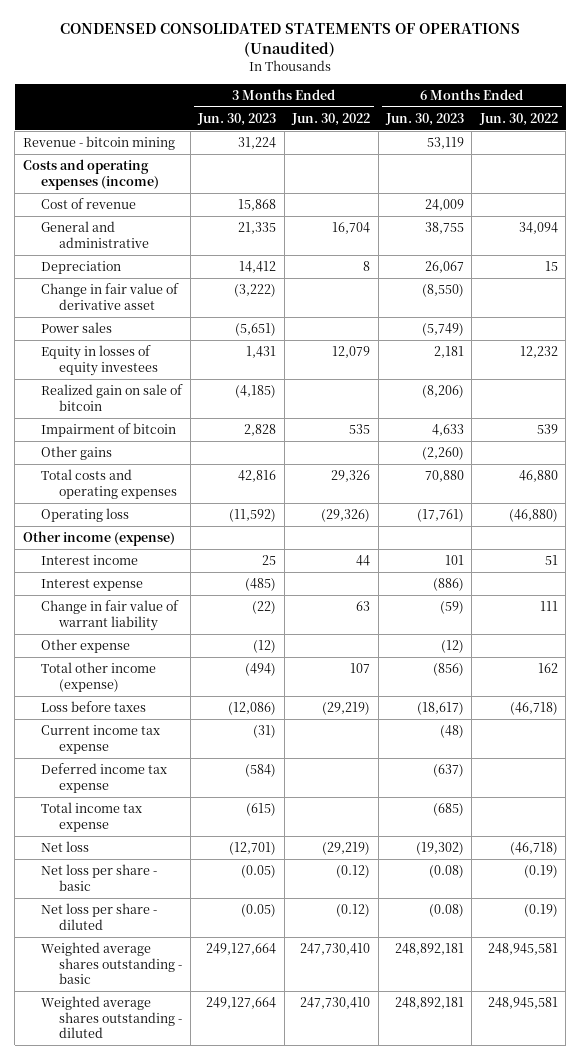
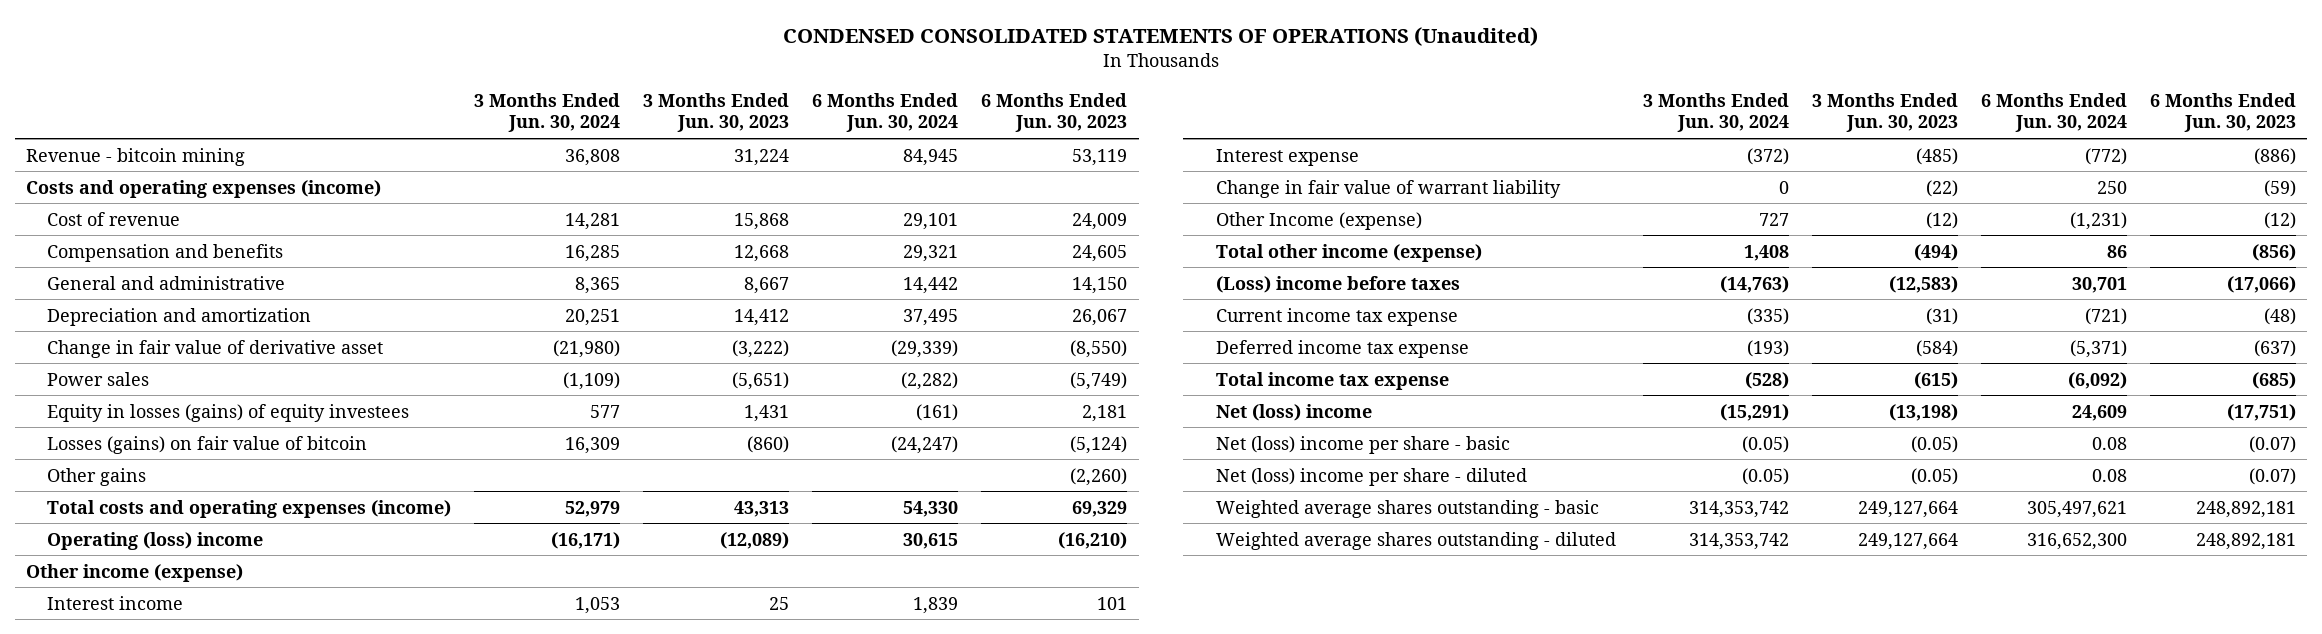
[291,112,371,126] Jun. 30, 2022 -> none
[478,112,558,126] Jun. 30, 2022 -> none
none -> [474,93,621,133] 3 Months Ended Jun. 30, 2024
none -> [812,93,959,133] 6 Months Ended Jun. 30, 2024
none -> [47,243,284,262] Compensation and benefits
[238,222,277,235] 21,335 -> [744,276,790,294] 8,667
[424,222,464,235] 38,755 -> [1072,276,1128,294] 14,150
[40,261,121,275] Depreciation -> [47,307,312,326] Depreciation and amortization
[40,384,183,411] Realized gain on sale of bitcoin -> none
[40,423,176,438] Impairment of bitcoin -> none
[40,345,159,376] Equity in losses of equity investees -> [47,403,410,422] Equity in losses (gains) of equity investees
none -> [47,435,368,454] Losses (gains) on fair value of bitcoin
[40,469,178,499] Total costs and operating expenses -> [47,499,452,518] Total costs and operating expenses (income)
[238,470,277,483] 42,816 -> [734,500,790,517] 43,313
[424,470,464,483] 70,880 -> [1072,500,1128,517] 69,329
[40,508,129,523] Operating loss -> [47,531,264,550] Operating (loss) income
[229,509,277,523] (11,592) -> [720,531,790,549] (12,089)
[416,509,464,523] (17,761) -> [1058,531,1128,549] (16,210)
[40,639,130,654] Other expense -> [1215,211,1422,230] Other Income (expense)
[40,701,146,713] Loss before taxes -> [1215,275,1460,293] (Loss) income before taxes
[228,702,277,716] (12,086) -> [1888,275,1958,293] (12,583)
[416,702,464,716] (18,617) -> [2226,275,2296,293] (17,066)
[40,841,89,853] Net loss -> [1215,403,1372,421] Net (loss) income
[229,842,277,856] (12,701) -> [1888,403,1958,421] (13,198)
[415,842,464,856] (19,302) -> [2226,403,2296,421] (17,751)
[40,864,157,891] Net loss per share - basic -> [1215,435,1510,454] Net (loss) income per share - basic
[428,865,464,879] (0.08) -> [2248,435,2296,453] (0.07)
[40,903,157,930] Net loss per share - diluted -> [1215,467,1527,486] Net (loss) income per share - diluted
[428,904,464,918] (0.08) -> [2248,467,2296,485] (0.07)

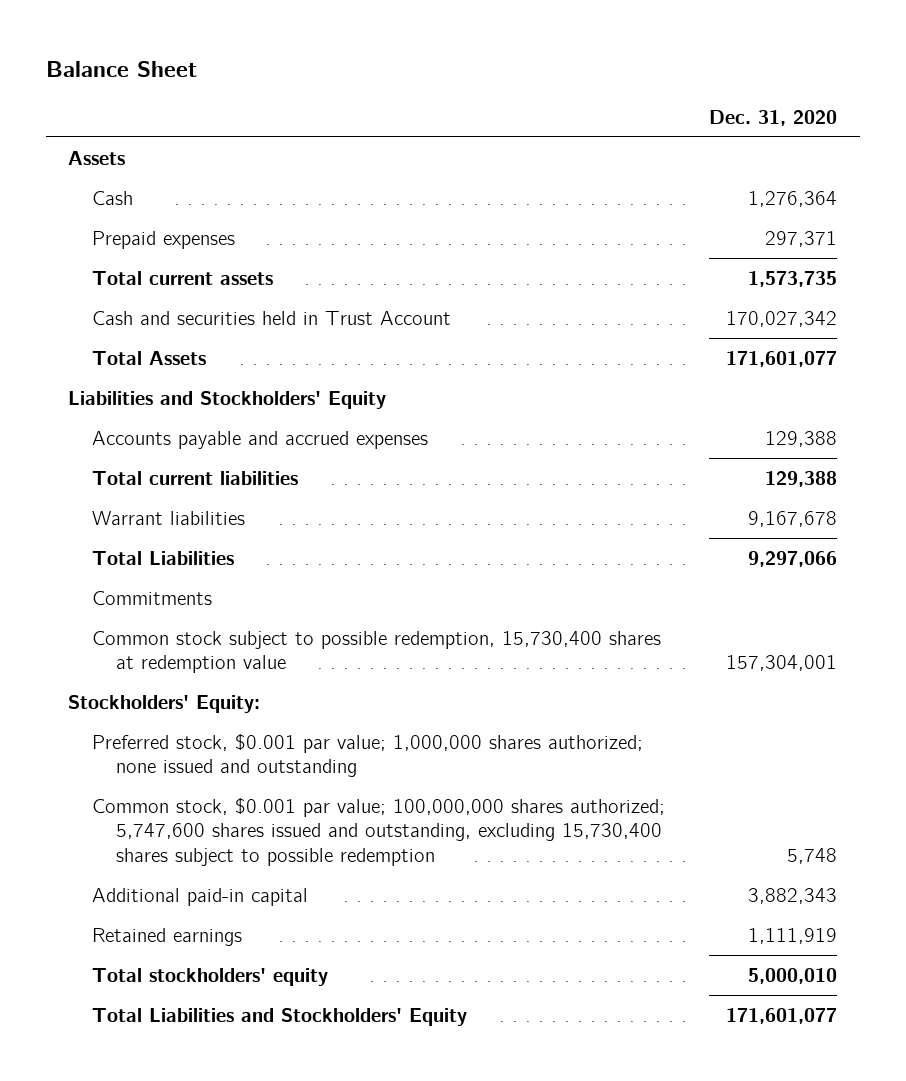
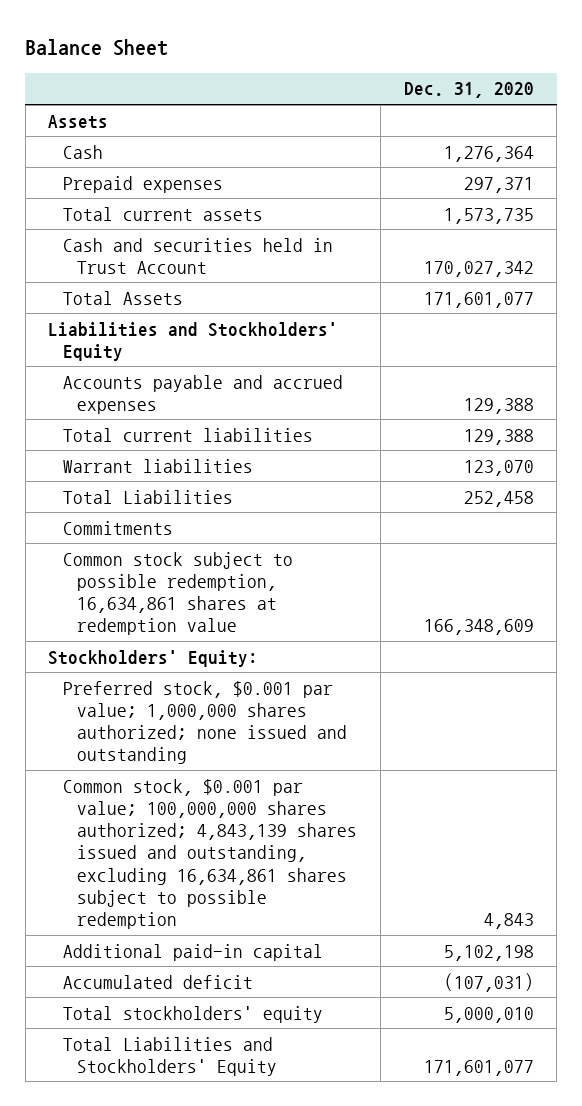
[748,510,838,527] 9,167,678 -> [463,459,534,476] 123,070
[748,550,838,567] 9,297,066 -> [463,490,534,507] 252,458
[92,630,662,674] Common stock subject to possible redemption, 15,730,400 shares at redemption value -> [62,551,293,636] Common stock subject to possible redemption, 16,634,861 shares at redemption value
[726,655,838,672] 157,304,001 -> [423,619,534,636] 166,348,609
[92,927,243,946] Retained earnings -> none
[92,797,666,866] Common stock, $0.001 par value; 100,000,000 shares authorized; 5,747,600 shares issued and outstanding, excluding 15,730,400 shares subject to possible redemption -> [62,778,358,930] Common stock, $0.001 par value; 100,000,000 shares authorized; 4,843,139 shares issued and outstanding, excluding 16,634,861 shares subject to possible redemption
[787,847,838,864] 5,748 -> [483,913,534,930] 4,843
[748,887,838,904] 3,882,343 -> [443,944,534,961] 5,102,198
none -> [62,974,253,989] Accumulated deficit

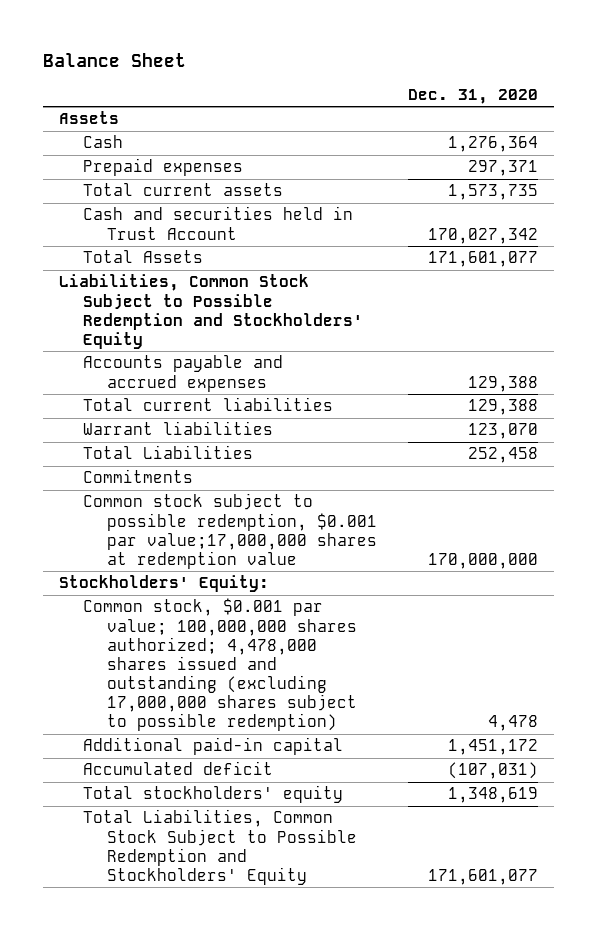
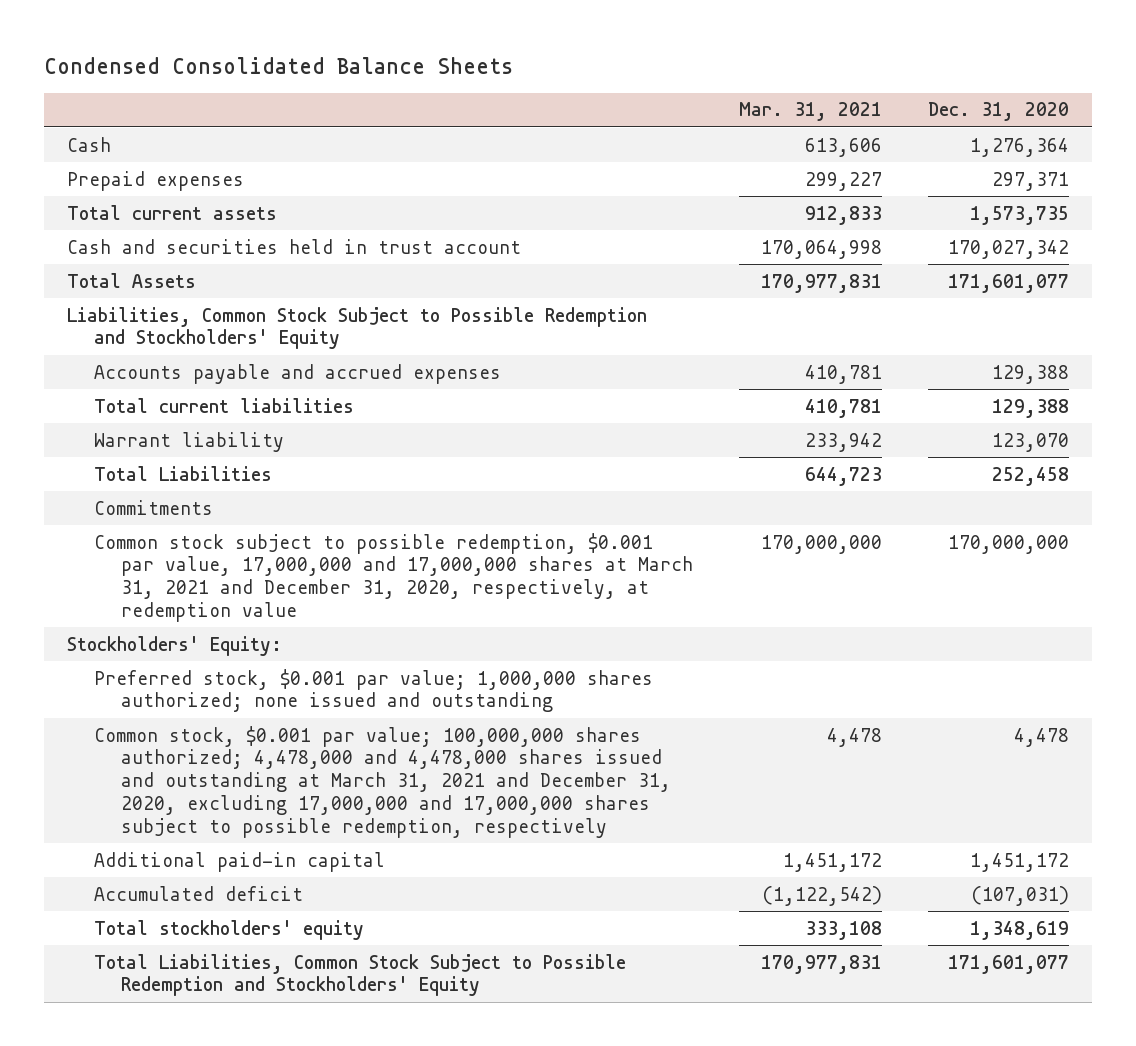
[42,53,186,68] Balance Sheet -> [43,56,513,74] Condensed Consolidated Balance Sheets
none -> [739,102,883,122] Mar. 31, 2021
[58,111,119,125] Assets -> none
[82,206,353,240] Cash and securities held in Trust Account -> [66,238,521,254] Cash and securities held in trust account
[82,421,273,436] Warrant liabilities -> [94,431,285,452] Warrant liability
[82,493,377,569] Common stock subject to possible redemption, $0.001 par value;17,000,000 shares at redemption value -> [94,532,694,622] Common stock subject to possible redemption, $0.001 par value, 17,000,000 and 17,000,000 shares at March 31, 2021 and December 31, 2020, respectively, at redemption value
none -> [94,668,654,713] Preferred stock, $0.001 par value; 1,000,000 shares authorized; none issued and outstanding
[82,598,357,732] Common stock, $0.001 par value; 100,000,000 shares authorized; 4,478,000 shares issued and outstanding (excluding 17,000,000 shares subject to possible redemption) -> [94,725,672,838] Common stock, $0.001 par value; 100,000,000 shares authorized; 4,478,000 and 4,478,000 shares issued and outstanding at March 31, 2021 and December 31, 2020, excluding 17,000,000 and 17,000,000 shares subject to possible redemption, respectively

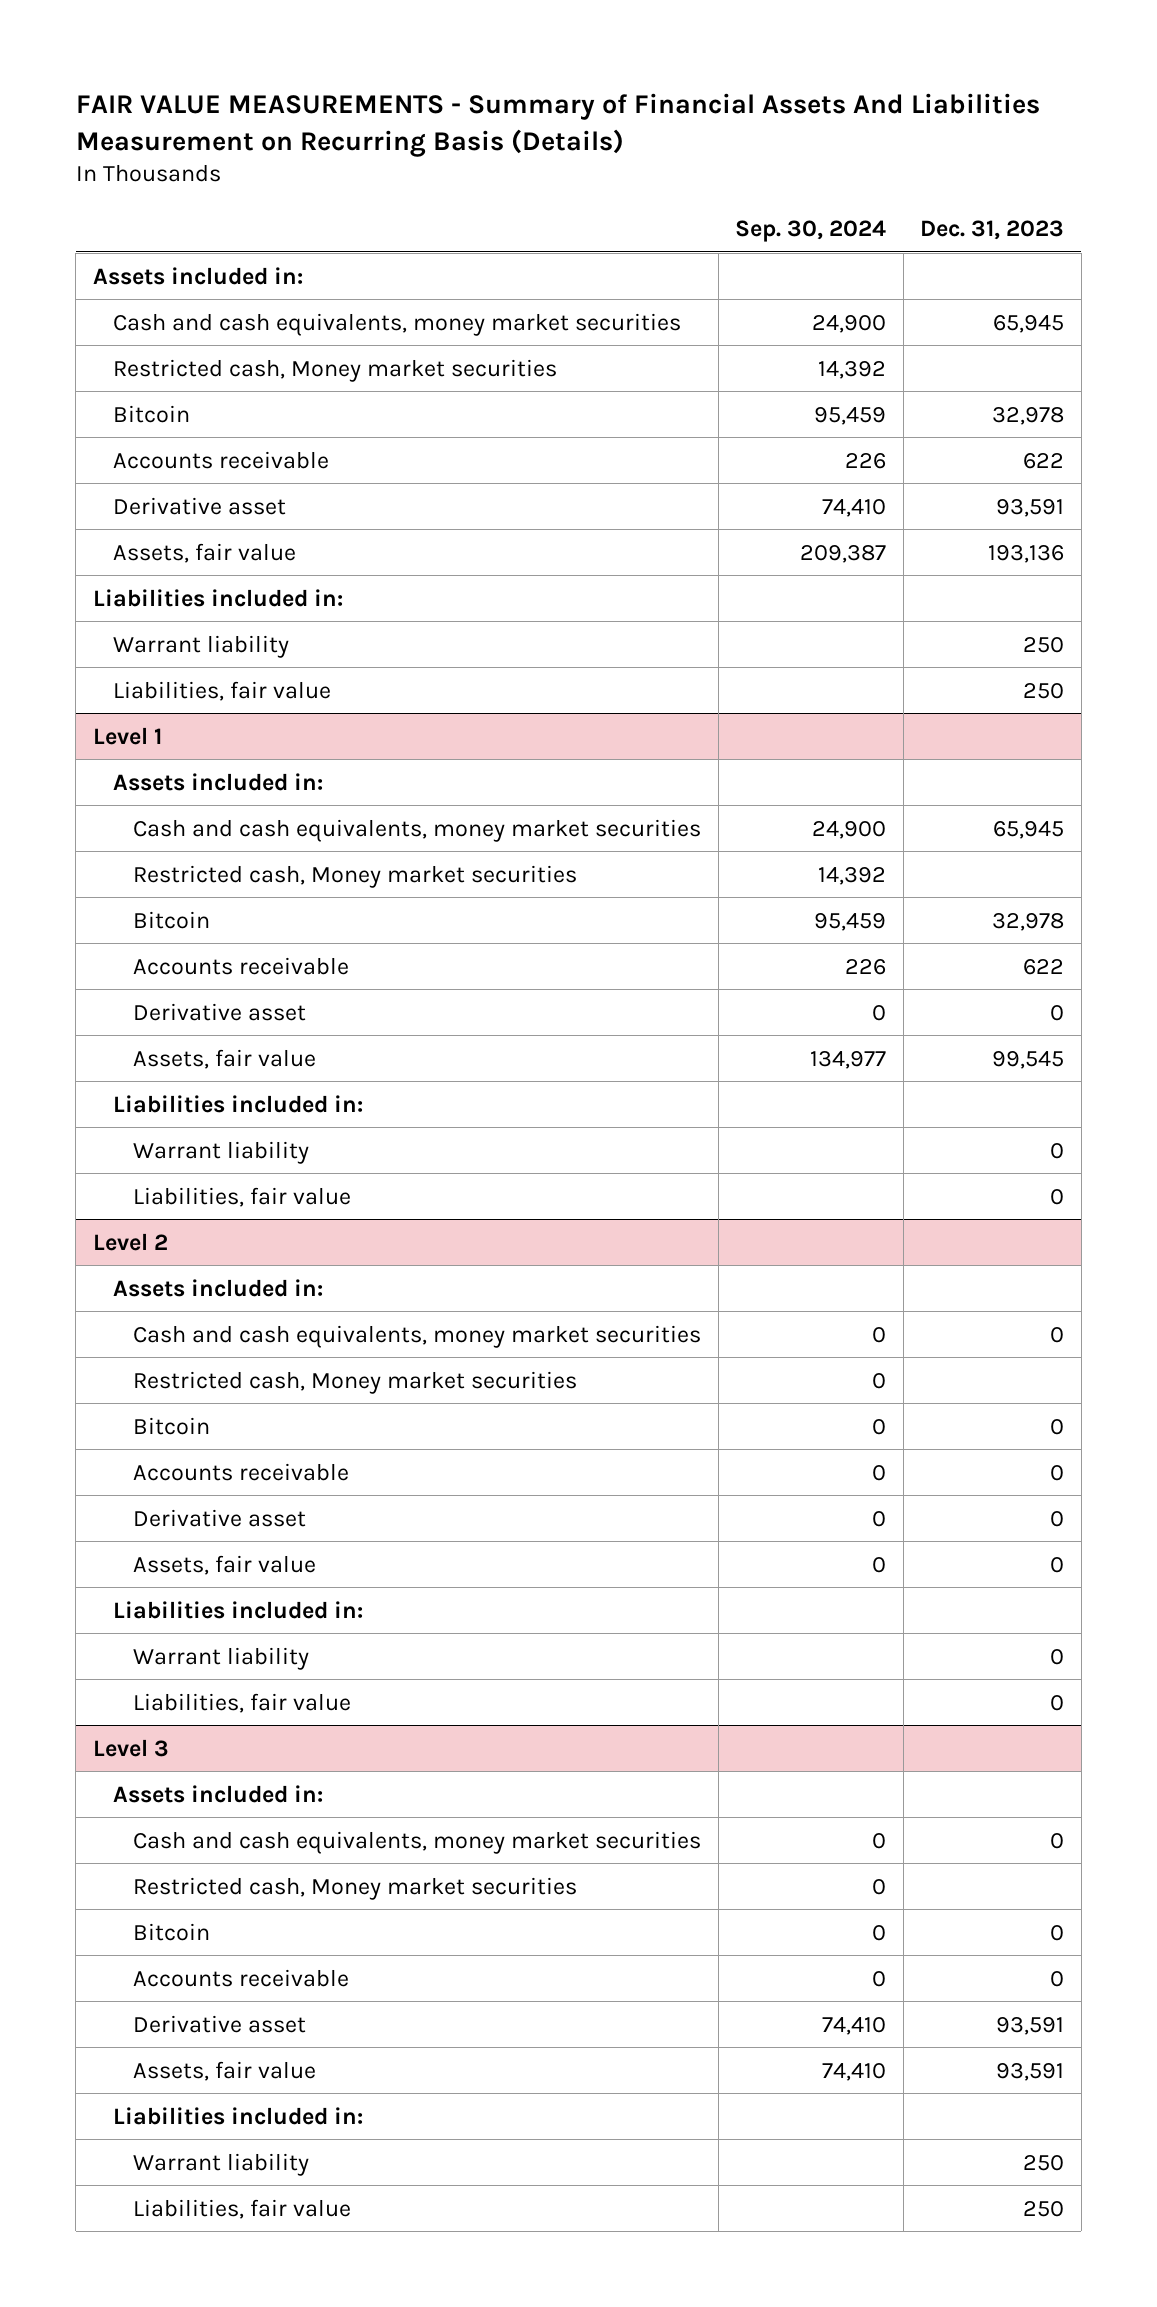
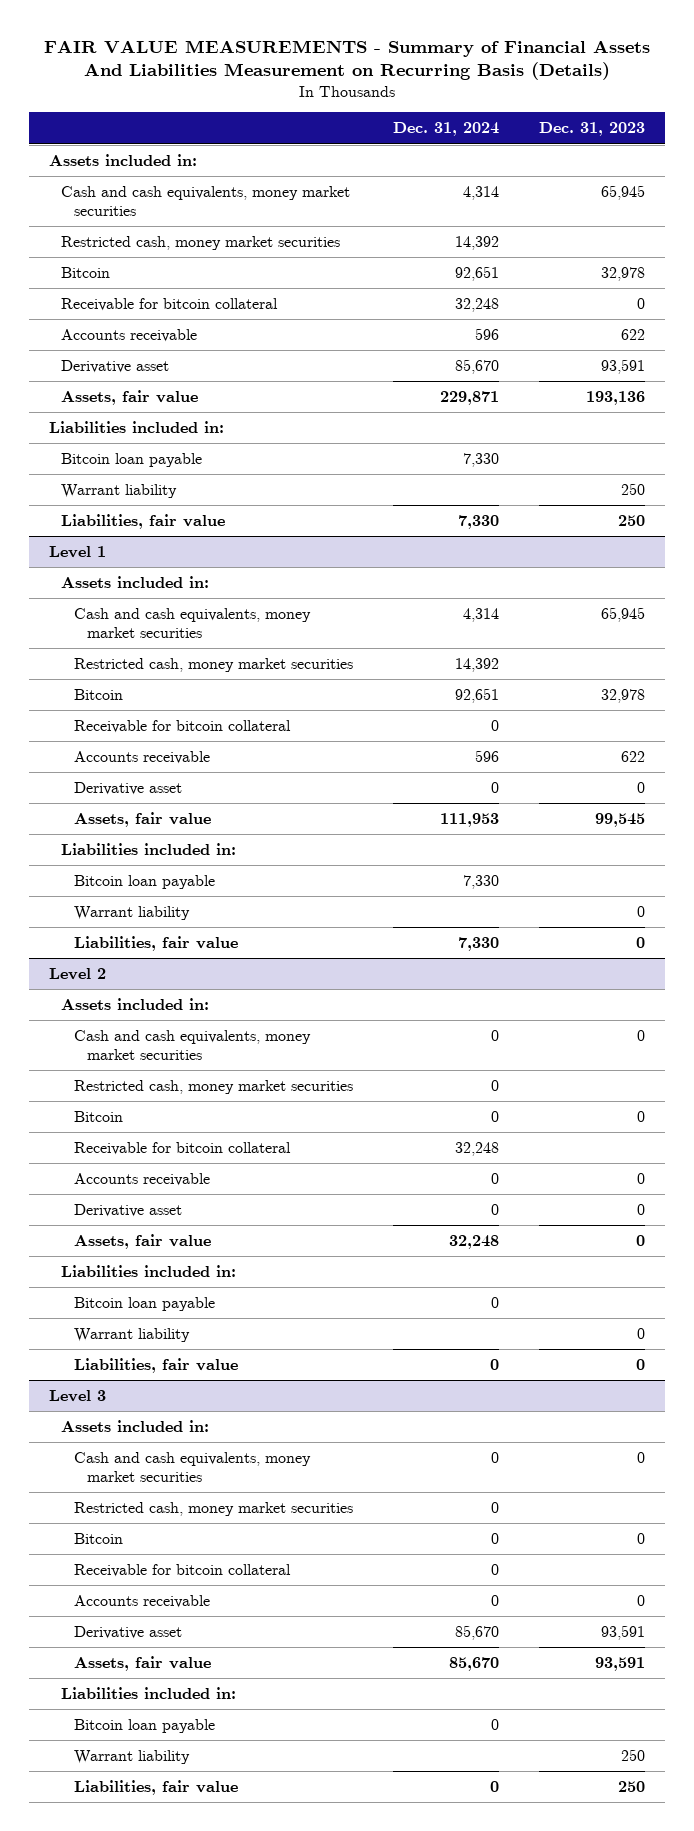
[735,219,887,242] Sep. 30, 2024 -> none
none -> [392,122,499,137] Dec. 31, 2024
[113,358,558,382] Restricted cash, Money market securities -> [61,235,341,250] Restricted cash, money market securities
none -> [61,297,279,311] Receivable for bitcoin collateral
none -> [61,452,203,467] Bitcoin loan payable
[133,864,578,888] Restricted cash, Money market securities -> [73,657,353,672] Restricted cash, money market securities
none -> [73,719,291,733] Receivable for bitcoin collateral
none -> [73,874,215,889] Bitcoin loan payable
[133,1370,578,1394] Restricted cash, Money market securities -> [73,1079,353,1094] Restricted cash, money market securities
none -> [73,1141,291,1155] Receivable for bitcoin collateral
none -> [73,1296,215,1311] Bitcoin loan payable
[133,1876,578,1900] Restricted cash, Money market securities -> [73,1501,353,1516] Restricted cash, money market securities
none -> [73,1563,291,1577] Receivable for bitcoin collateral
none -> [73,1718,215,1733] Bitcoin loan payable

